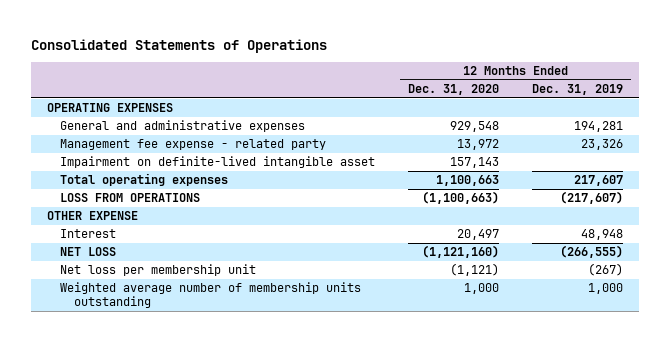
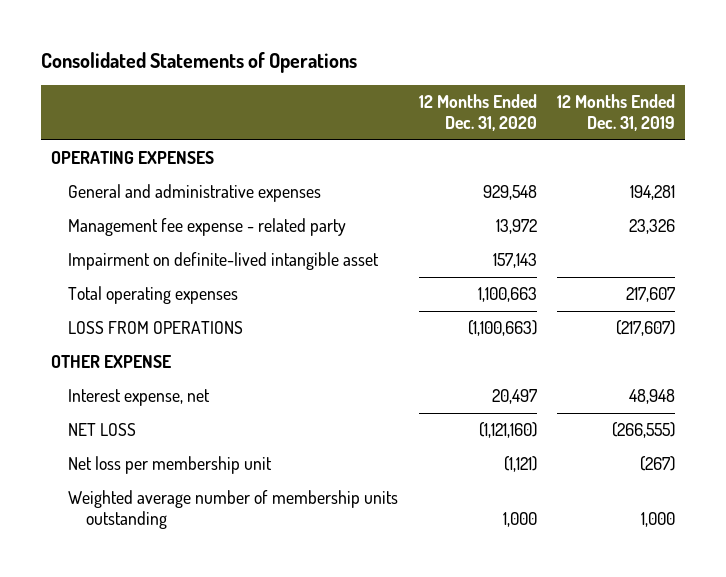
[60,229,117,239] Interest -> [68,389,211,407] Interest expense, net

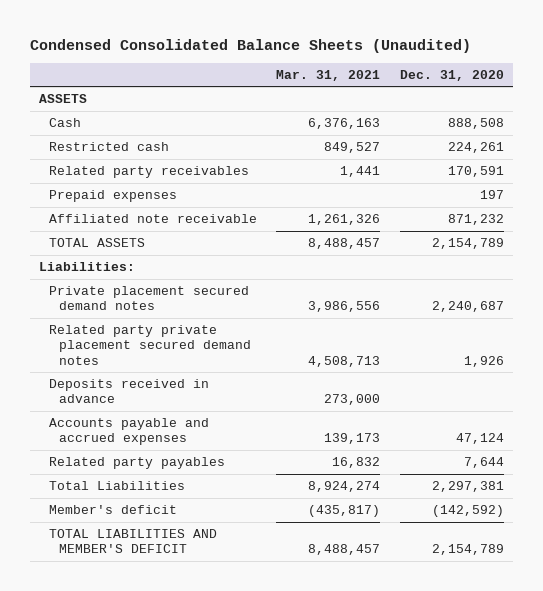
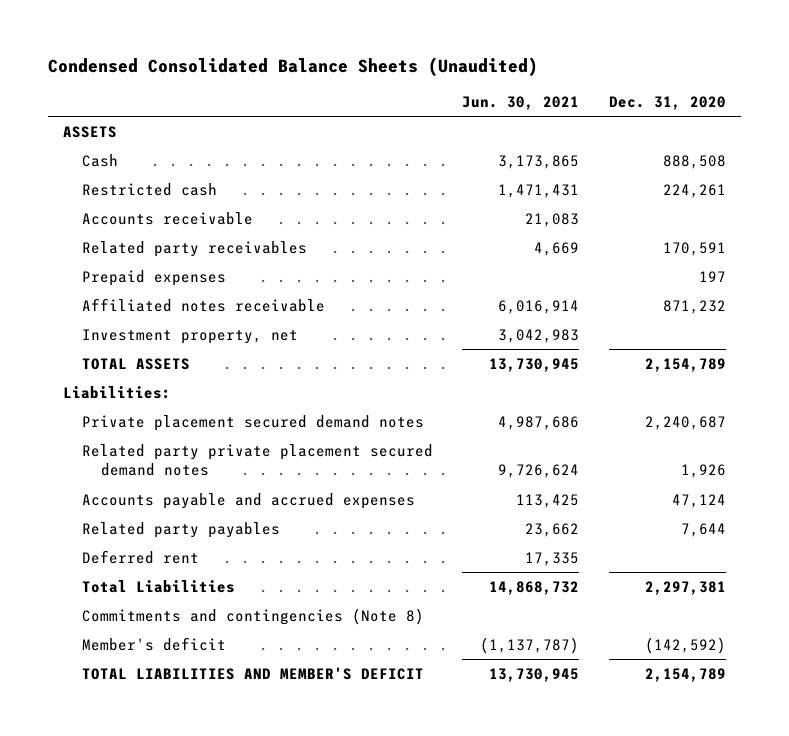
[276,69,381,81] Mar. 31, 2021 -> none
none -> [462,95,580,110] Jun. 30, 2021
none -> [81,211,253,225] Accounts receivable
[49,214,258,224] Affiliated note receivable -> [81,297,325,312] Affiliated notes receivable
none -> [81,328,298,344] Investment property, net
[49,379,210,404] Deposits received in advance -> none
none -> [81,549,199,564] Deferred rent
none -> [81,607,424,625] Commitments and contingencies (Note 8)

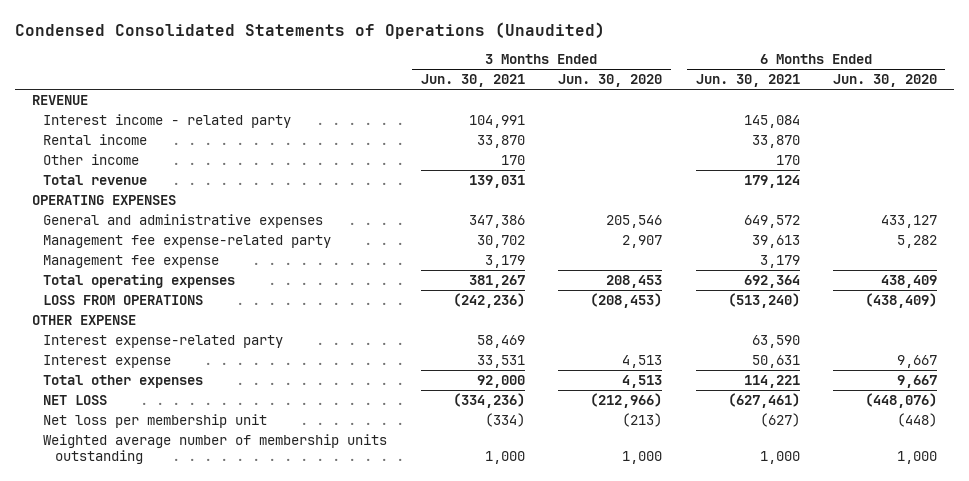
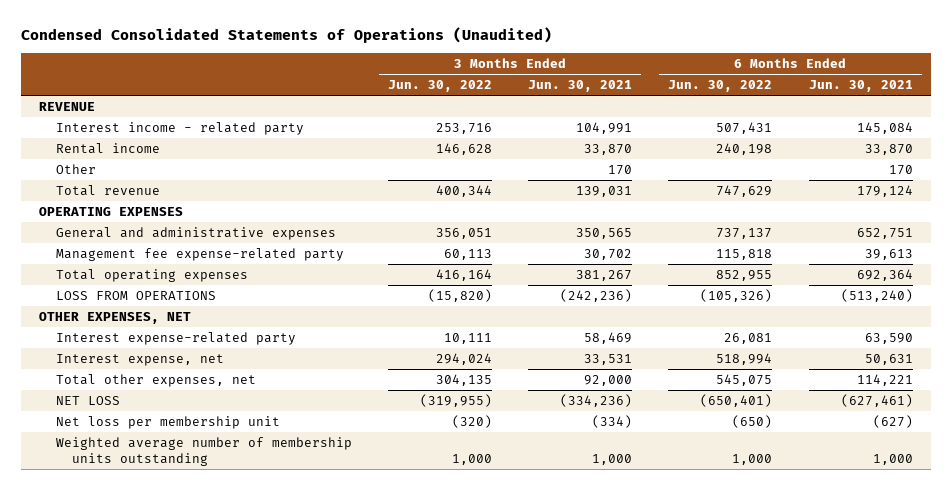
[558,74,663,88] Jun. 30, 2020 -> none
[833,74,938,88] Jun. 30, 2020 -> none
none -> [387,79,492,92] Jun. 30, 2022
none -> [668,79,773,92] Jun. 30, 2022
[43,153,140,165] Other income -> [55,163,96,174] Other
[468,214,525,228] 347,386 -> [576,227,633,239] 350,565
[743,214,800,228] 649,572 -> [856,227,913,239] 652,751
[43,254,220,268] Management fee expense -> none
[31,314,136,325] OTHER EXPENSE -> [39,311,192,324] OTHER EXPENSES, NET
[43,354,172,368] Interest expense -> [55,353,224,366] Interest expense, net
[43,374,204,388] Total other expenses -> [55,373,256,387] Total other expenses, net

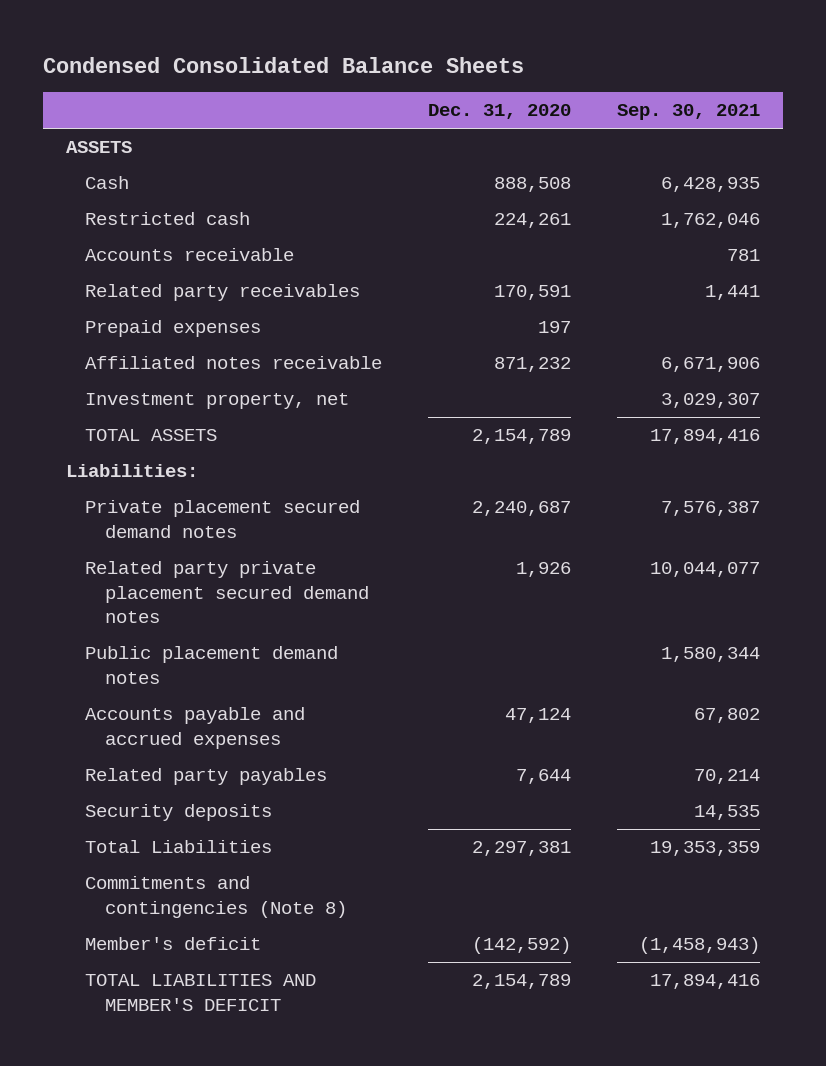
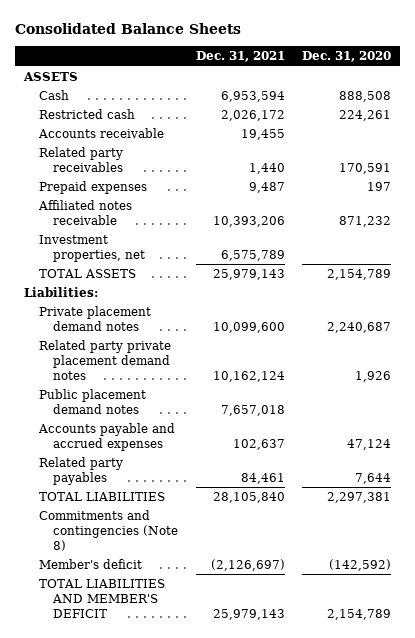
[42,56,524,73] Condensed Consolidated Balance Sheets -> [15,23,242,35] Consolidated Balance Sheets
[617,104,761,121] Sep. 30, 2021 -> none
none -> [195,51,285,63] Dec. 31, 2021
[85,393,350,410] Investment property, net -> [38,235,146,262] Investment properties, net
[85,500,361,538] Private placement secured demand notes -> [38,306,151,331] Private placement demand notes
[85,561,369,624] Related party private placement secured demand notes -> [38,340,171,380] Related party private placement demand notes
[85,804,273,822] Security deposits -> none
[85,840,273,854] Total Liabilities -> [38,492,165,502] TOTAL LIABILITIES

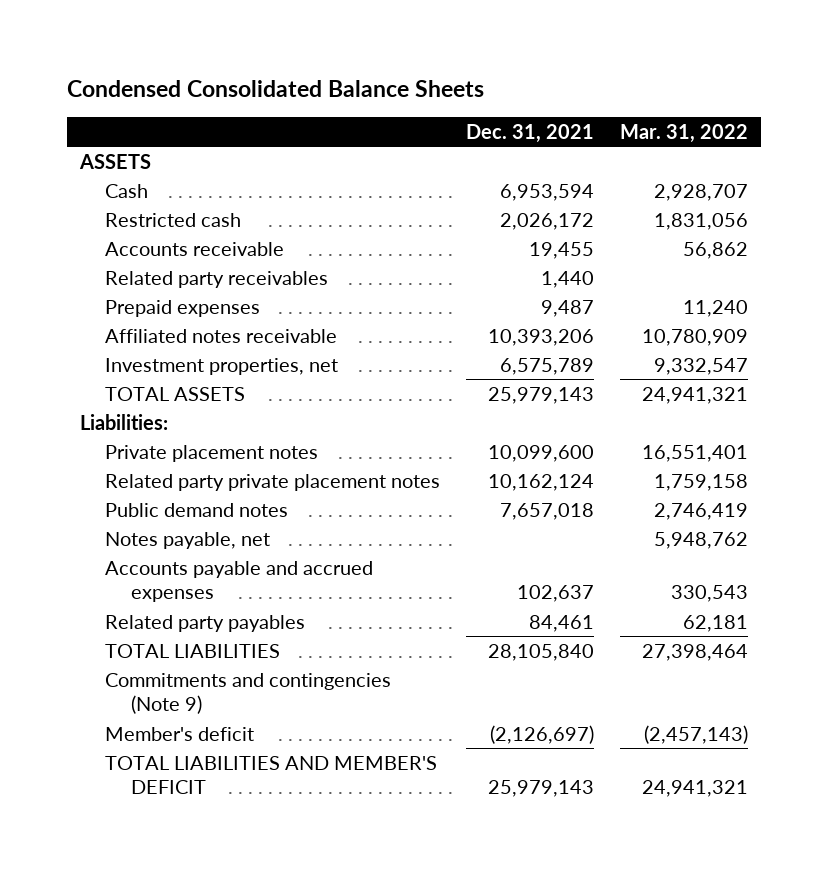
[15,23,242,35] Consolidated Balance Sheets -> [66,80,484,98] Condensed Consolidated Balance Sheets
[302,51,392,63] Dec. 31, 2020 -> none
none -> [620,123,749,143] Mar. 31, 2022
[38,306,151,331] Private placement demand notes -> [105,444,319,462] Private placement notes
[38,340,171,380] Related party private placement demand notes -> [105,473,441,491] Related party private placement notes
[38,389,146,414] Public placement demand notes -> [105,502,289,517] Public demand notes
none -> [105,531,271,549] Notes payable, net
[38,510,179,551] Commitments and contingencies (Note 8) -> [105,672,392,715] Commitments and contingencies (Note 9)

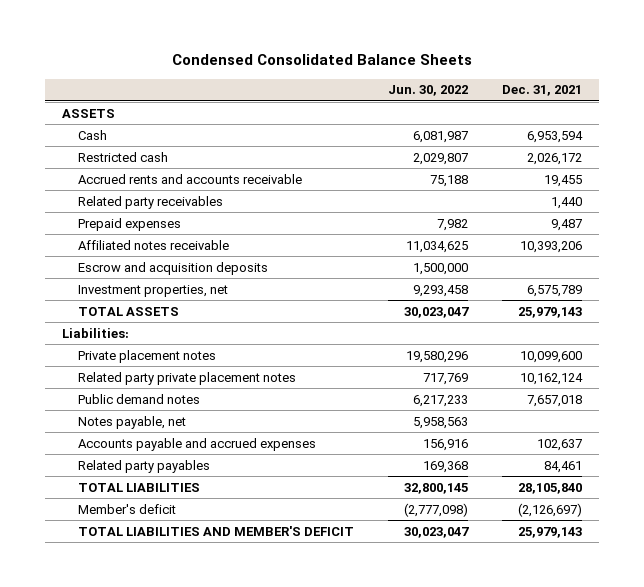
[620,123,749,143] Mar. 31, 2022 -> none
none -> [387,85,468,97] Jun. 30, 2022
[105,241,285,256] Accounts receivable -> [77,173,302,184] Accrued rents and accounts receivable
none -> [77,261,268,275] Escrow and acquisition deposits
[105,672,392,715] Commitments and contingencies (Note 9) -> none

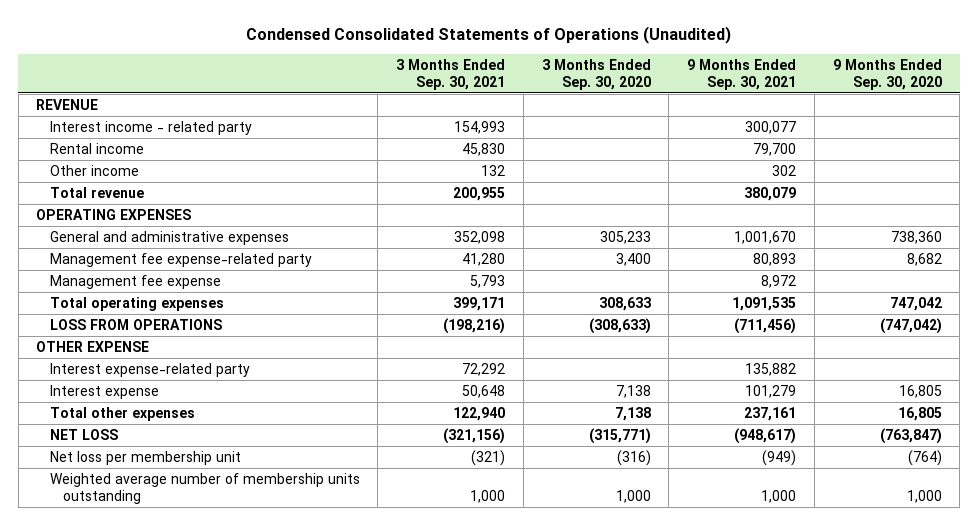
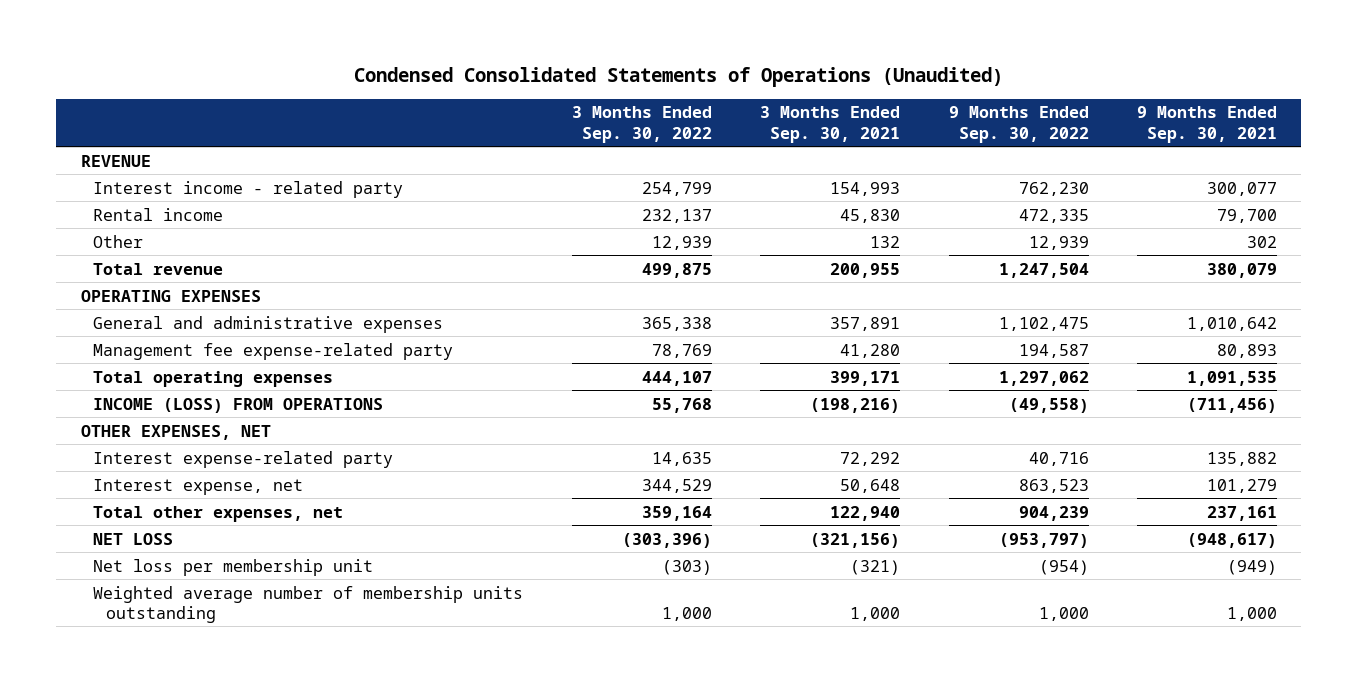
[541,58,651,90] 3 Months Ended Sep. 30, 2020 -> none
[832,58,942,90] 9 Months Ended Sep. 30, 2020 -> none
none -> [571,106,712,143] 3 Months Ended Sep. 30, 2022
none -> [948,106,1089,143] 9 Months Ended Sep. 30, 2022
[49,164,139,176] Other income -> [93,234,144,248] Other
[454,230,506,244] 352,098 -> [830,316,901,331] 357,891
[734,230,797,244] 1,001,670 -> [1187,316,1278,331] 1,010,642
[49,274,221,289] Management fee expense -> none
[49,318,222,330] LOSS FROM OPERATIONS -> [93,397,384,413] INCOME (LOSS) FROM OPERATIONS
[36,340,150,352] OTHER EXPENSE -> [80,424,271,440] OTHER EXPENSES, NET
[49,384,159,399] Interest expense -> [93,478,304,495] Interest expense, net
[49,406,195,421] Total other expenses -> [93,505,344,522] Total other expenses, net

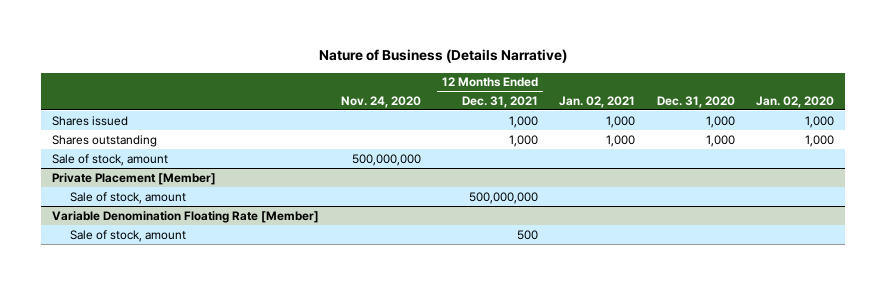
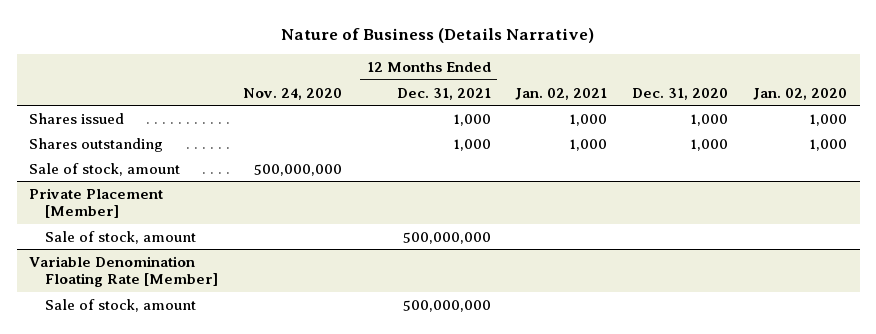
[516,229,538,240] 500 -> [402,299,491,312] 500,000,000

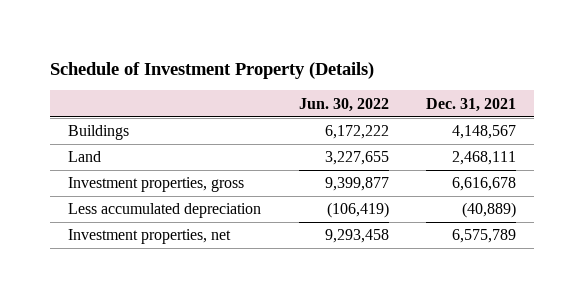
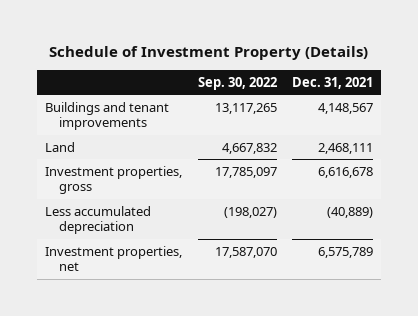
[298,97,389,112] Jun. 30, 2022 -> none
none -> [197,76,277,90] Sep. 30, 2022
[68,125,130,141] Buildings -> [45,101,170,131] Buildings and tenant improvements

